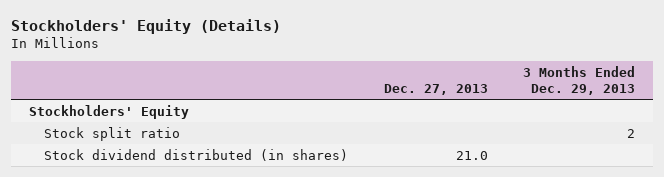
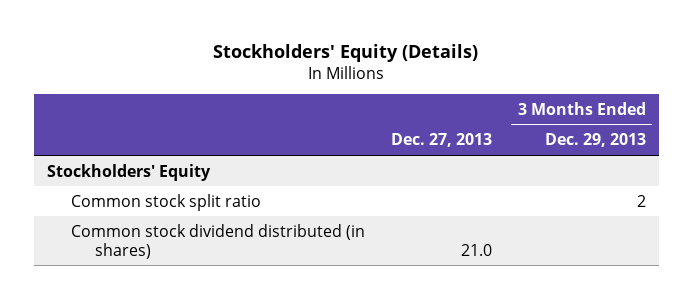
[43,126,180,141] Stock split ratio -> [71,193,262,211] Common stock split ratio
[43,148,348,161] Stock dividend distributed (in shares) -> [71,223,366,259] Common stock dividend distributed (in shares)

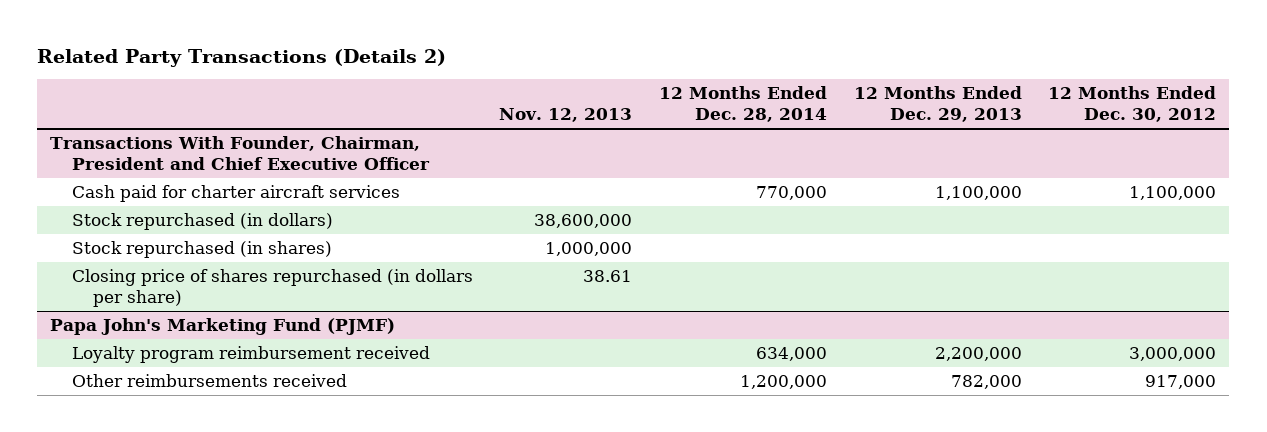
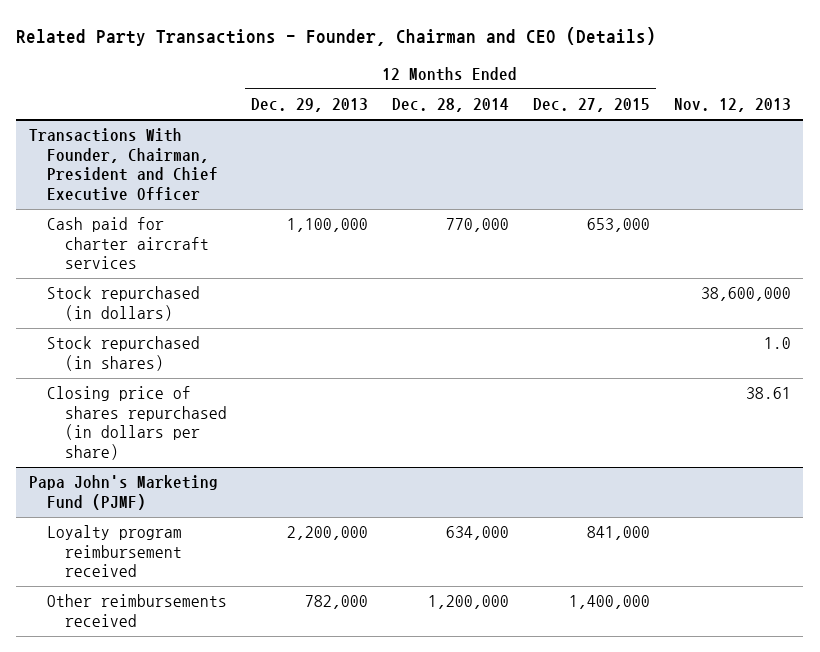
[37,48,447,67] Related Party Transactions (Details 2) -> [16,26,657,46] Related Party Transactions - Founder, Chairman and CEO (Details)
[1048,86,1217,123] 12 Months Ended Dec. 30, 2012 -> none
none -> [533,98,651,113] Dec. 27, 2015
[545,241,633,256] 1,000,000 -> [764,337,792,350] 1.0

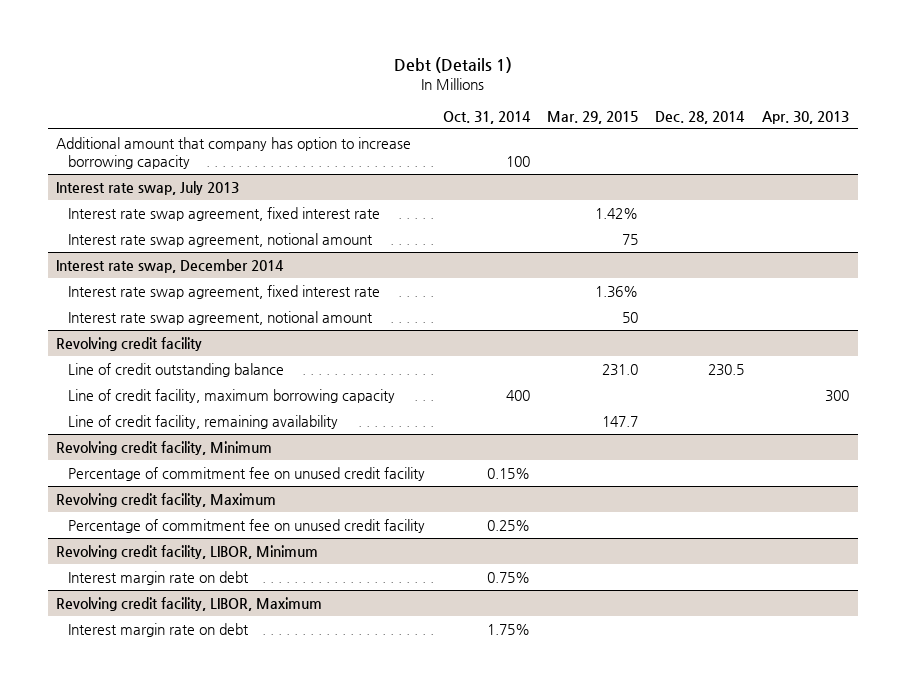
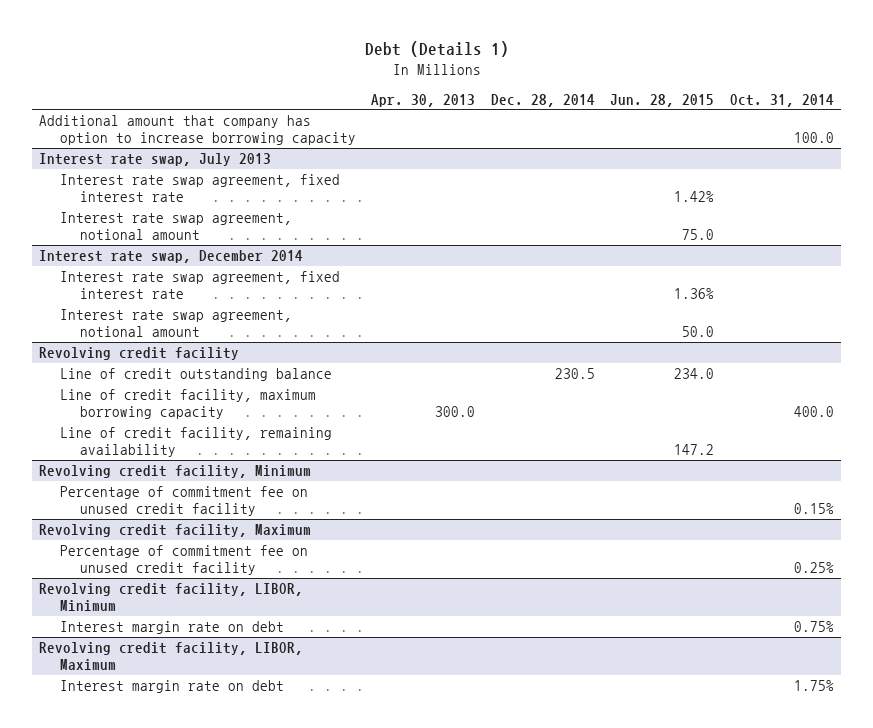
[547,110,639,124] Mar. 29, 2015 -> none
none -> [610,93,715,107] Jun. 28, 2015
[505,155,530,167] 100 -> [793,132,834,144] 100.0
[505,389,530,401] 400 -> [793,406,834,418] 400.0
[824,389,849,402] 300 -> [435,406,476,418] 300.0

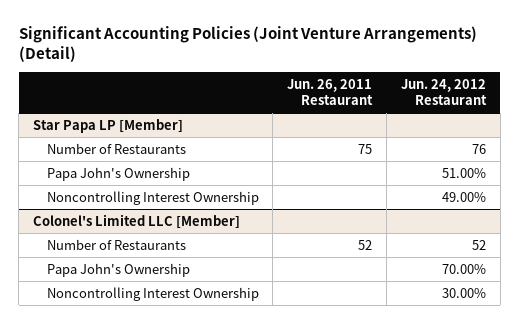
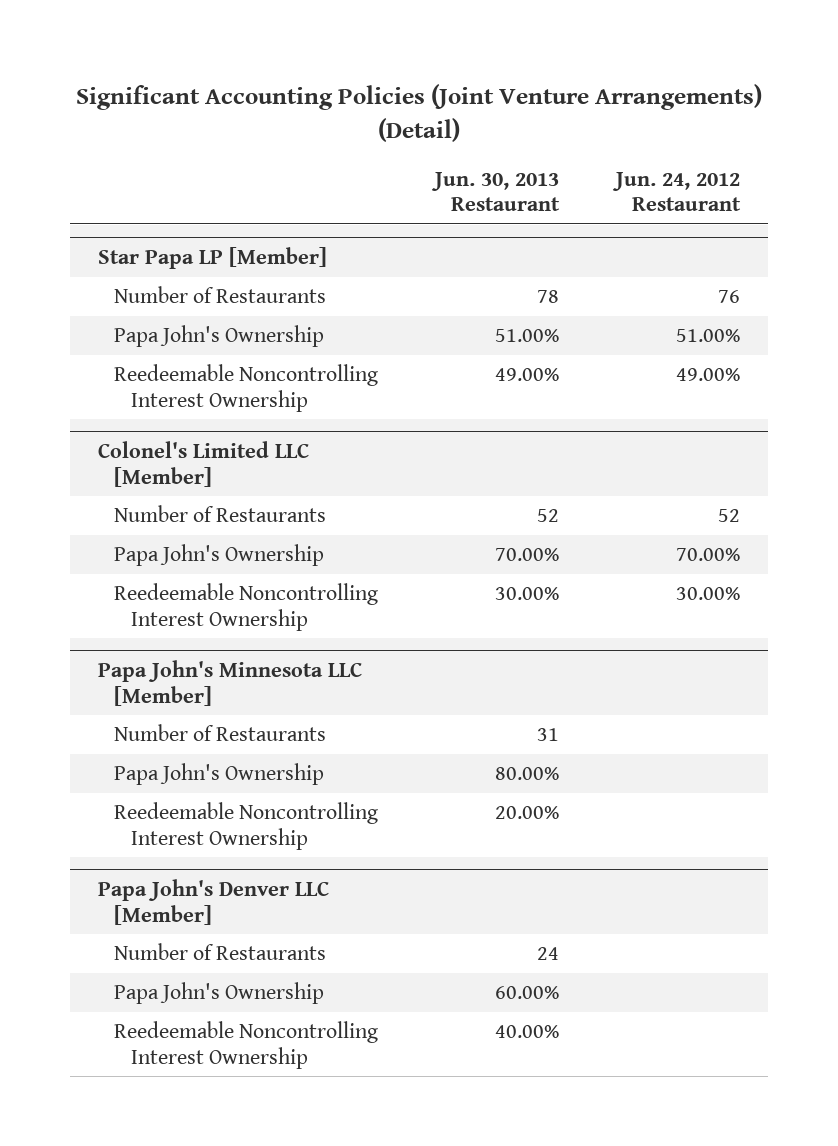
[287,78,374,105] Jun. 26, 2011 Restaurant -> none
none -> [431,171,561,212] Jun. 30, 2013 Restaurant
[46,190,259,205] Noncontrolling Interest Ownership -> [114,364,379,412] Reedeemable Noncontrolling Interest Ownership
[46,286,259,301] Noncontrolling Interest Ownership -> [114,583,379,631] Reedeemable Noncontrolling Interest Ownership
none -> [98,659,363,706] Papa John's Minnesota LLC [Member]
none -> [114,724,327,742] Number of Restaurants
none -> [114,763,325,786] Papa John's Ownership
none -> [114,802,379,850] Reedeemable Noncontrolling Interest Ownership
none -> [98,878,330,925] Papa John's Denver LLC [Member]
none -> [114,943,327,961] Number of Restaurants
none -> [114,982,325,1005] Papa John's Ownership
none -> [114,1021,379,1069] Reedeemable Noncontrolling Interest Ownership

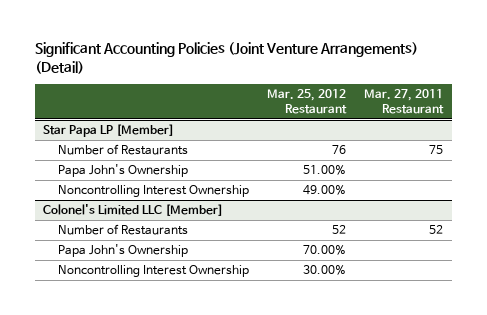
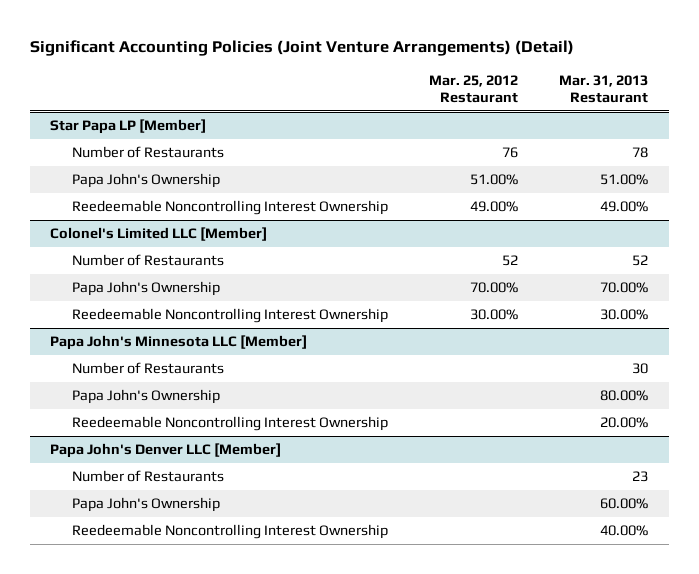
[364,89,445,115] Mar. 27, 2011 Restaurant -> none
none -> [559,74,649,103] Mar. 31, 2013 Restaurant
[58,185,250,198] Noncontrolling Interest Ownership -> [71,200,388,216] Reedeemable Noncontrolling Interest Ownership
[58,265,250,278] Noncontrolling Interest Ownership -> [71,308,388,324] Reedeemable Noncontrolling Interest Ownership
none -> [50,335,308,351] Papa John's Minnesota LLC [Member]
none -> [71,362,224,375] Number of Restaurants
none -> [71,389,220,405] Papa John's Ownership
none -> [71,416,388,432] Reedeemable Noncontrolling Interest Ownership
none -> [50,443,282,459] Papa John's Denver LLC [Member]
none -> [71,470,224,483] Number of Restaurants
none -> [71,497,220,513] Papa John's Ownership
none -> [71,524,388,540] Reedeemable Noncontrolling Interest Ownership

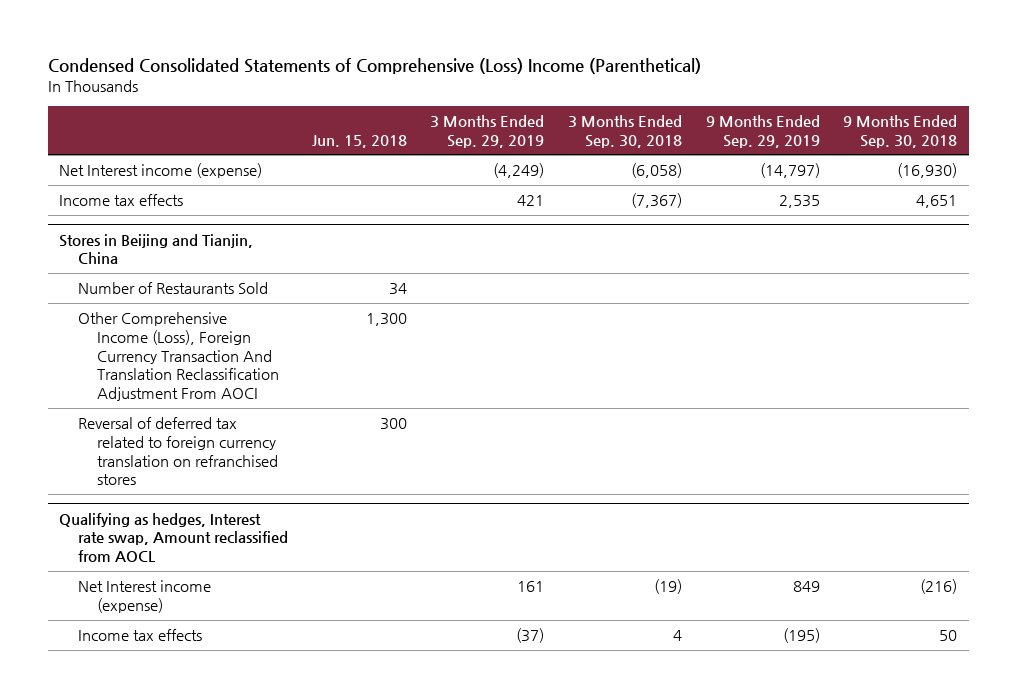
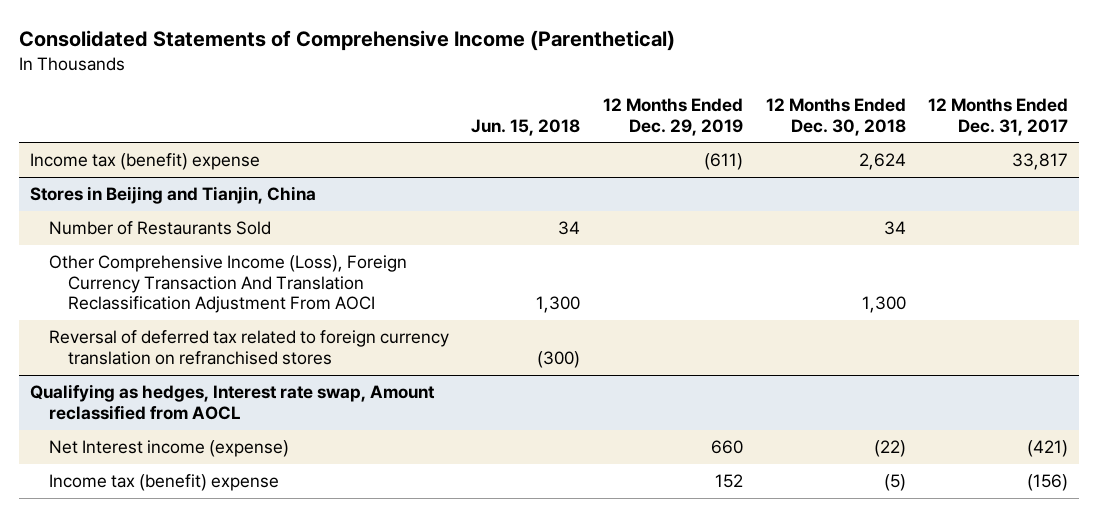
[47,57,701,74] Condensed Consolidated Statements of Comprehensive (Loss) Income (Parenthetical) -> [18,30,675,52] Consolidated Statements of Comprehensive Income (Parenthetical)
[430,114,545,148] 3 Months Ended Sep. 29, 2019 -> none
[568,114,683,148] 3 Months Ended Sep. 30, 2018 -> none
[705,114,820,148] 9 Months Ended Sep. 29, 2019 -> none
[843,114,958,148] 9 Months Ended Sep. 30, 2018 -> none
none -> [602,98,743,136] 12 Months Ended Dec. 29, 2019
none -> [765,98,906,136] 12 Months Ended Dec. 30, 2018
none -> [928,98,1069,136] 12 Months Ended Dec. 31, 2017
[59,163,263,179] Net Interest income (expense) -> none
[59,194,184,207] Income tax effects -> [30,153,261,171] Income tax (benefit) expense
[379,418,407,431] 300 -> [537,350,581,368] (300)
[78,629,203,642] Income tax effects -> [48,474,279,492] Income tax (benefit) expense

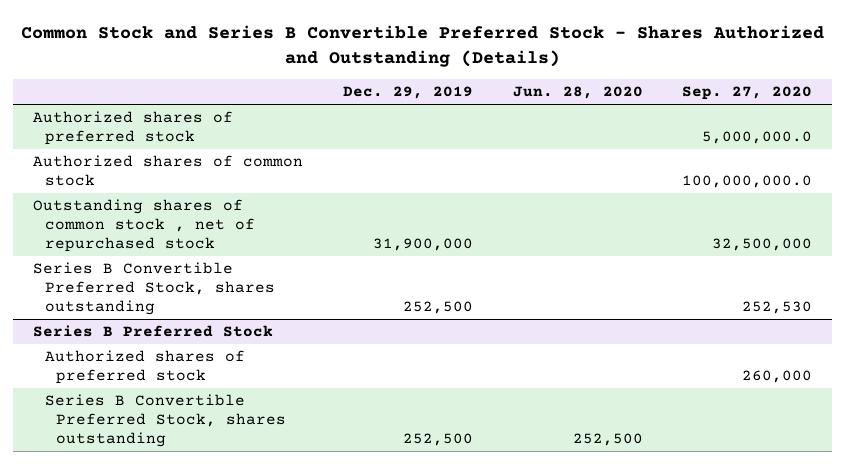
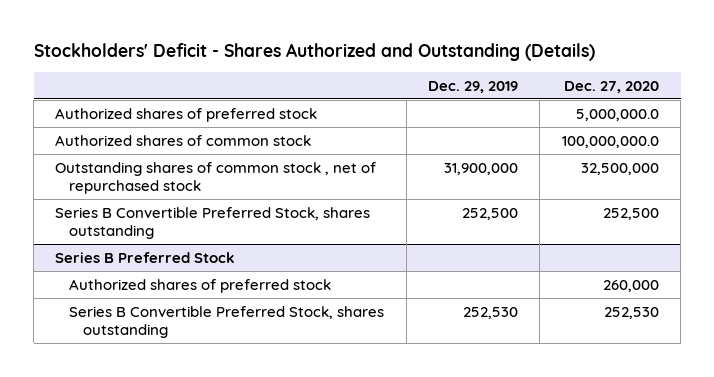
[20,25,824,67] Common Stock and Series B Convertible Preferred Stock - Shares Authorized and Outstanding (Details) -> [33,42,595,61] Stockholders' Deficit - Shares Authorized and Outstanding (Details)
[512,85,643,99] Jun. 28, 2020 -> none
[682,85,813,100] Sep. 27, 2020 -> none
none -> [563,80,659,93] Dec. 27, 2020
[403,432,474,446] 252,500 -> [463,306,519,319] 252,530

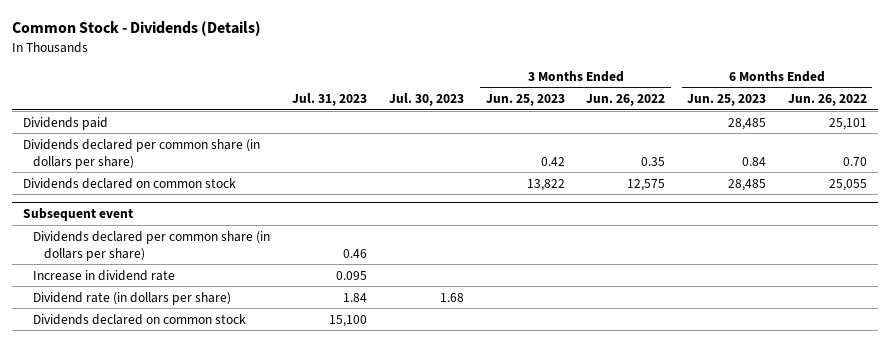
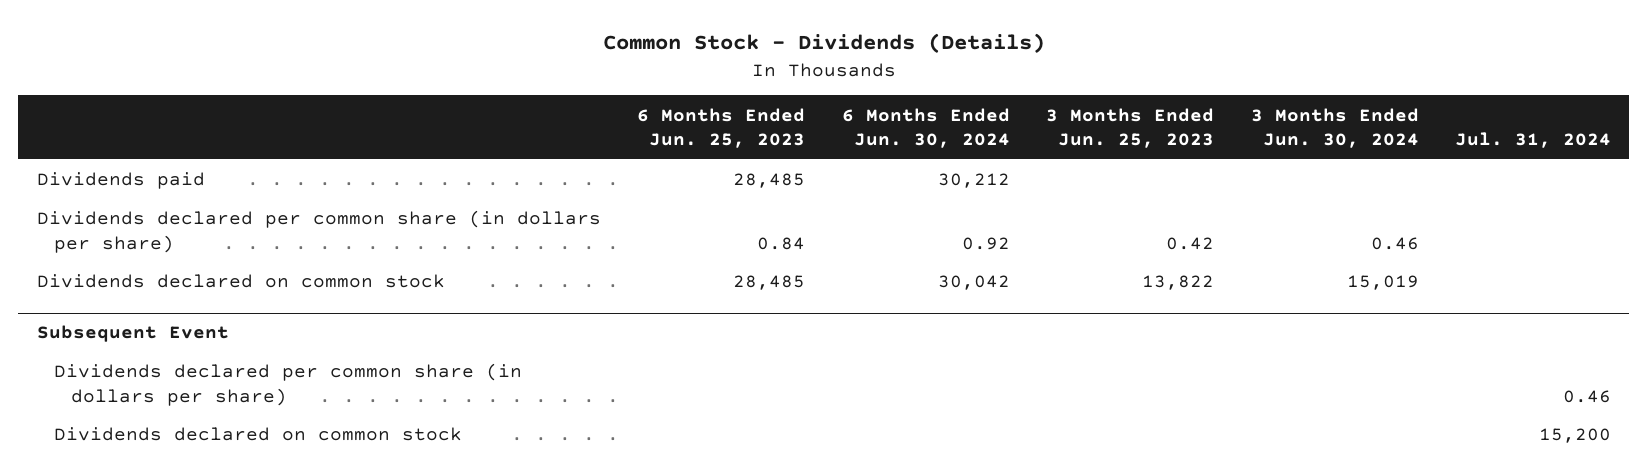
[292,93,368,107] Jul. 31, 2023 -> none
[388,93,464,107] Jul. 30, 2023 -> none
[586,94,666,107] Jun. 26, 2022 -> none
[787,94,867,107] Jun. 26, 2022 -> none
none -> [841,107,1010,148] 6 Months Ended Jun. 30, 2024
none -> [1250,107,1419,148] 3 Months Ended Jun. 30, 2024
none -> [1455,131,1612,148] Jul. 31, 2024
[22,208,133,222] Subsequent event -> [36,325,229,343] Subsequent Event
[33,269,176,281] Increase in dividend rate -> none
[33,291,232,305] Dividend rate (in dollars per share) -> none

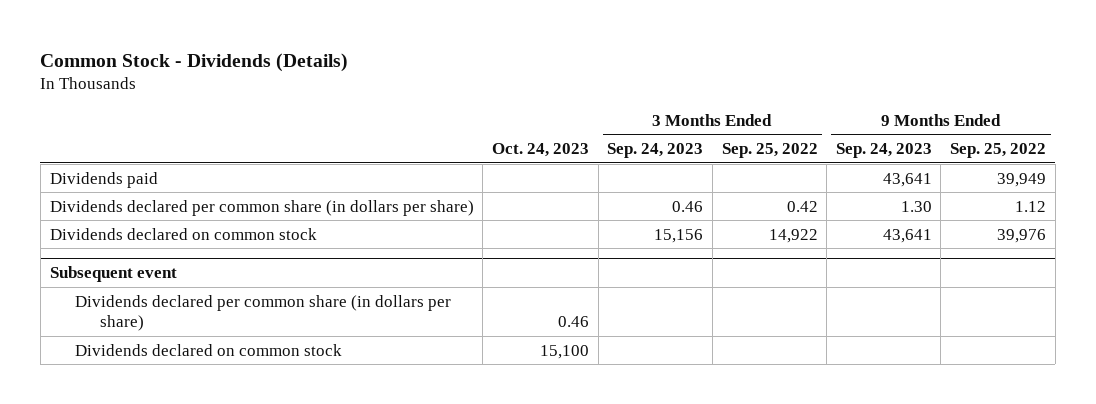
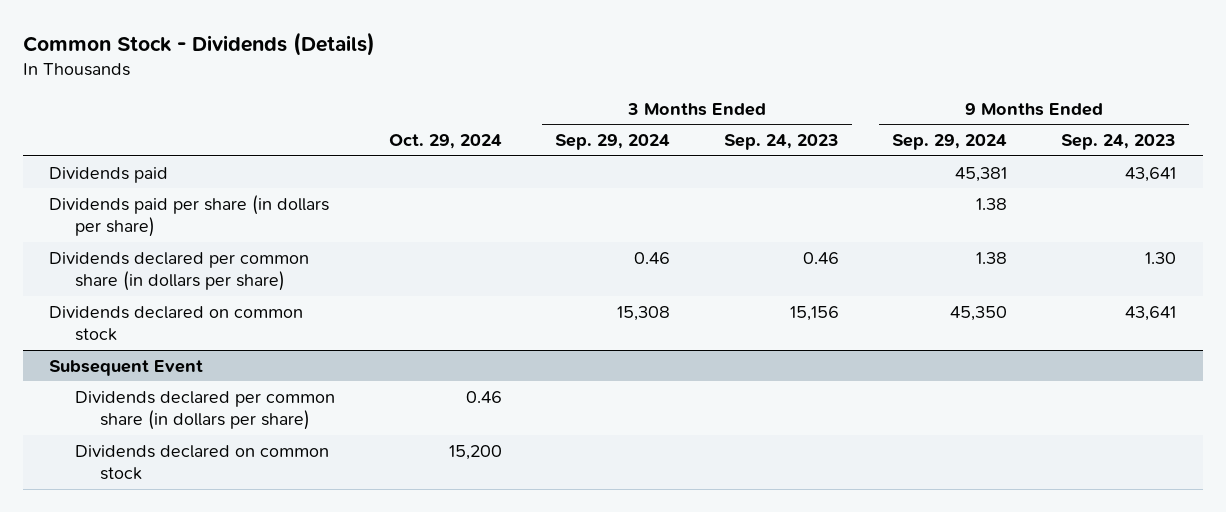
[491,143,589,158] Oct. 24, 2023 -> none
[721,143,818,159] Sep. 25, 2022 -> none
[950,143,1047,159] Sep. 25, 2022 -> none
none -> [388,134,502,150] Oct. 29, 2024
none -> [555,134,671,151] Sep. 29, 2024
none -> [892,134,1008,151] Sep. 29, 2024
none -> [49,194,330,238] Dividends paid per share (in dollars per share)
[49,265,177,282] Subsequent event -> [49,359,204,376] Subsequent Event

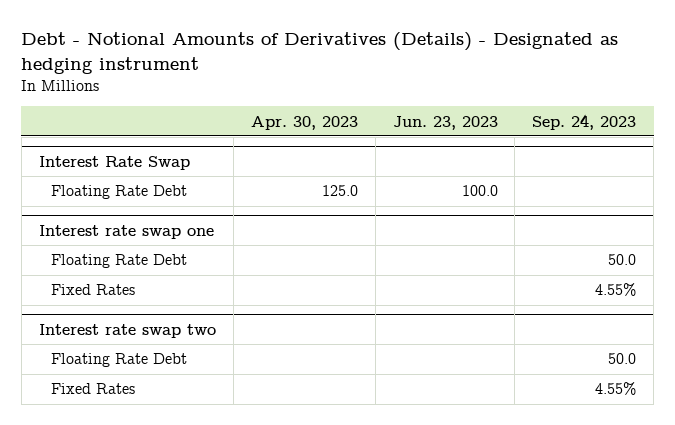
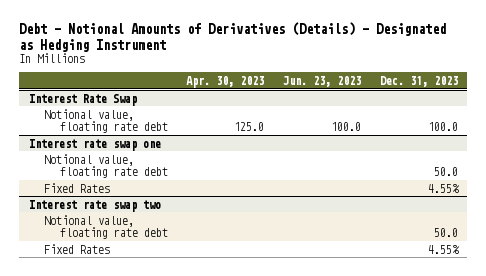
[21,32,619,74] Debt - Notional Amounts of Derivatives (Details) - Designated as hedging instrument -> [19,22,447,52] Debt - Notional Amounts of Derivatives (Details) - Designated as Hedging Instrument
[532,113,637,130] Sep. 24, 2023 -> none
none -> [379,76,458,88] Dec. 31, 2023
[50,185,187,200] Floating Rate Debt -> [44,108,168,133] Notional value, floating rate debt
[50,254,187,269] Floating Rate Debt -> [44,153,168,178] Notional value, floating rate debt
[50,353,187,368] Floating Rate Debt -> [44,214,168,239] Notional value, floating rate debt

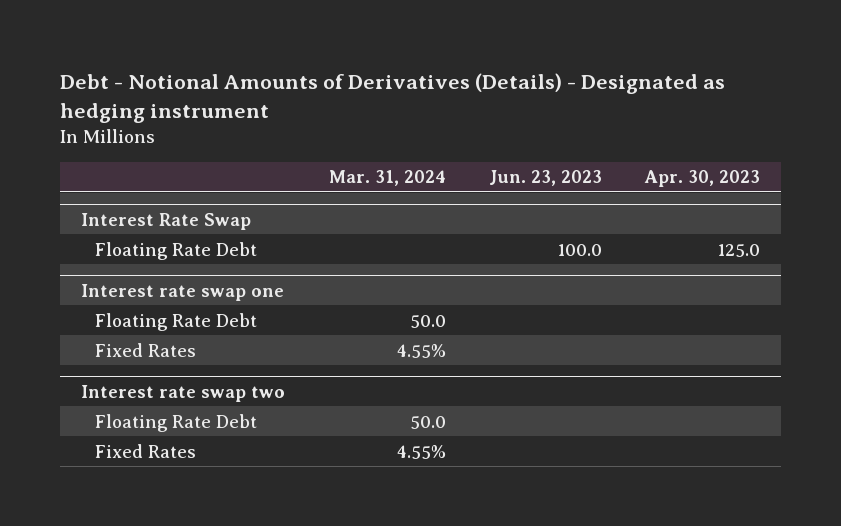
[19,22,447,52] Debt - Notional Amounts of Derivatives (Details) - Designated as Hedging Instrument -> [59,72,725,123] Debt - Notional Amounts of Derivatives (Details) - Designated as hedging instrument
[379,76,458,88] Dec. 31, 2023 -> none
none -> [328,170,446,187] Mar. 31, 2024
[44,108,168,133] Notional value, floating rate debt -> [94,241,257,260] Floating Rate Debt
[44,153,168,178] Notional value, floating rate debt -> [94,312,257,331] Floating Rate Debt
[44,214,168,239] Notional value, floating rate debt -> [94,413,257,432] Floating Rate Debt

